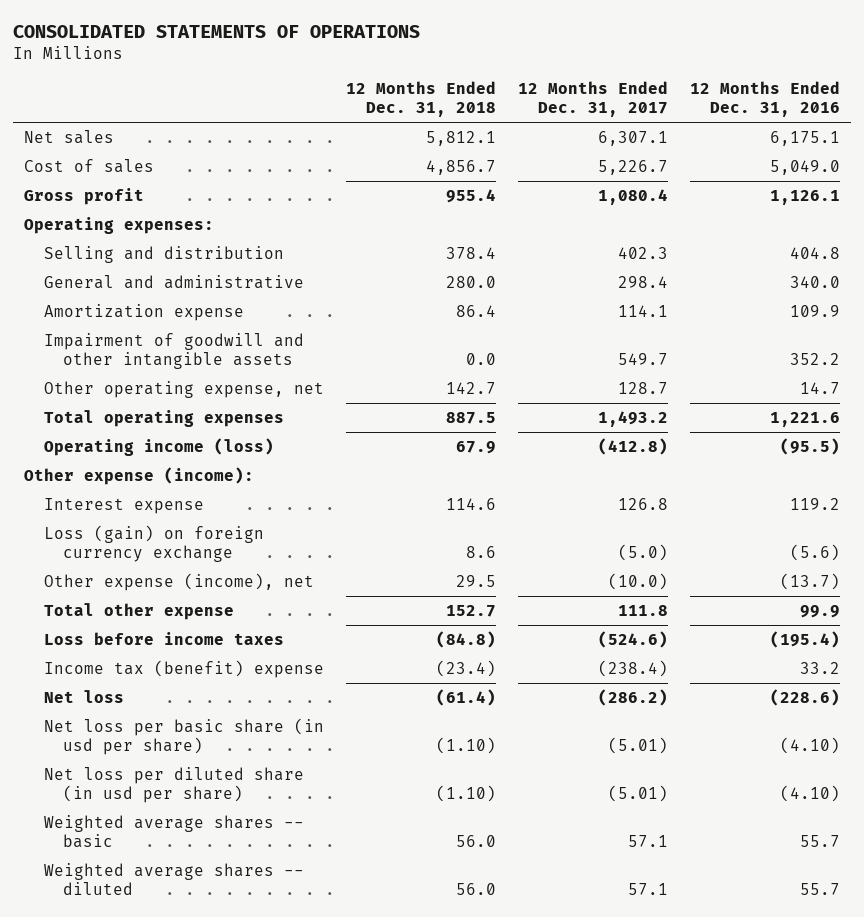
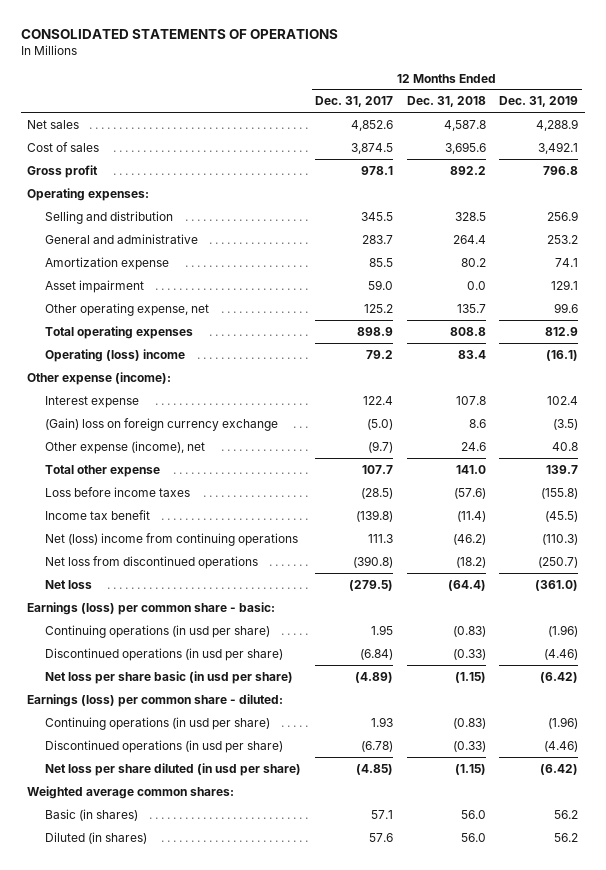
[689,81,840,118] 12 Months Ended Dec. 31, 2016 -> none
none -> [499,96,579,108] Dec. 31, 2019
[425,130,496,146] 5,812.1 -> [443,119,486,131] 4,587.8
[597,130,668,146] 6,307.1 -> [351,119,394,131] 4,852.6
[425,159,496,175] 4,856.7 -> [444,141,486,154] 3,695.6
[597,159,668,175] 5,226.7 -> [351,142,394,154] 3,874.5
[445,188,496,203] 955.4 -> [449,165,486,175] 892.2
[597,188,668,205] 1,080.4 -> [361,165,394,175] 978.1
[445,246,496,259] 378.4 -> [454,211,486,221] 328.5
[617,246,668,259] 402.3 -> [361,211,394,221] 345.5
[445,275,496,288] 280.0 -> [452,234,486,244] 264.4
[617,275,668,288] 298.4 -> [362,234,394,244] 283.7
[455,304,496,317] 86.4 -> [460,257,486,267] 80.2
[617,304,668,317] 114.1 -> [369,257,394,267] 85.5
[43,332,304,370] Impairment of goodwill and other intangible assets -> [45,279,145,293] Asset impairment
[617,353,668,366] 549.7 -> [368,279,394,290] 59.0
[445,381,496,394] 142.7 -> [456,303,486,313] 135.7
[617,381,668,394] 128.7 -> [364,303,394,313] 125.2
[445,411,496,424] 887.5 -> [449,326,486,336] 808.8
[597,410,668,427] 1,493.2 -> [357,326,394,336] 898.9
[43,437,274,456] Operating income (loss) -> [45,348,186,362] Operating (loss) income
[455,440,496,454] 67.9 -> [457,349,486,359] 83.4
[597,437,668,455] (412.8) -> [366,349,394,359] 79.2
[445,497,496,510] 114.6 -> [455,395,486,405] 107.8
[617,497,668,510] 126.8 -> [363,395,394,405] 122.4
[43,524,264,563] Loss (gain) on foreign currency exchange -> [45,417,279,431] (Gain) loss on foreign currency exchange
[455,574,496,587] 29.5 -> [460,441,486,451] 24.6
[607,572,668,590] (10.0) -> [368,440,394,453] (9.7)
[445,604,496,617] 152.7 -> [455,464,486,474] 141.0
[617,604,668,616] 111.8 -> [362,464,394,474] 107.7
[435,630,496,648] (84.8) -> [453,487,486,499] (57.6)
[597,630,668,648] (524.6) -> [361,487,394,499] (28.5)
[43,659,324,678] Income tax (benefit) expense -> [45,509,151,520] Income tax benefit
[435,659,496,677] (23.4) -> [456,510,486,522] (11.4)
[597,659,668,677] (238.4) -> [356,509,394,522] (139.8)
none -> [45,532,299,546] Net (loss) income from continuing operations
none -> [45,555,259,569] Net loss from discontinued operations
[435,688,496,706] (61.4) -> [447,579,486,591] (64.4)
[597,688,668,706] (286.2) -> [349,579,394,591] (279.5)
none -> [27,601,276,615] Earnings (loss) per common share - basic:
none -> [45,624,271,638] Continuing operations (in usd per share)
none -> [45,647,284,661] Discontinued operations (in usd per share)
[43,717,324,756] Net loss per basic share (in usd per share) -> [45,670,294,684] Net loss per share basic (in usd per share)
[435,737,496,755] (1.10) -> [454,671,486,683] (1.15)
[607,737,668,755] (5.01) -> [355,671,394,683] (4.89)
none -> [27,693,284,707] Earnings (loss) per common share - diluted:
none -> [45,716,271,730] Continuing operations (in usd per share)
none -> [45,739,284,753] Discontinued operations (in usd per share)
[43,766,304,804] Net loss per diluted share (in usd per share) -> [45,762,302,776] Net loss per share diluted (in usd per share)
[435,785,496,803] (1.10) -> [454,763,486,775] (1.15)
[607,785,668,803] (5.01) -> [356,763,394,775] (4.85)
none -> [27,785,235,799] Weighted average common shares:
[43,814,304,849] Weighted average shares -- basic -> [45,808,139,821] Basic (in shares)
[43,862,304,896] Weighted average shares -- diluted -> [45,831,148,844] Diluted (in shares)
[627,883,668,896] 57.1 -> [369,832,394,842] 57.6

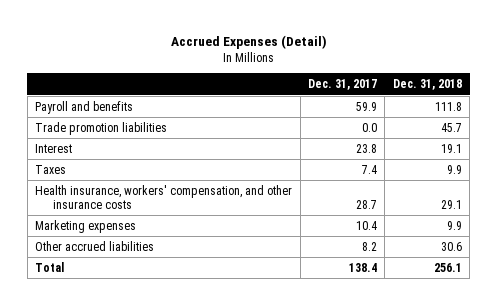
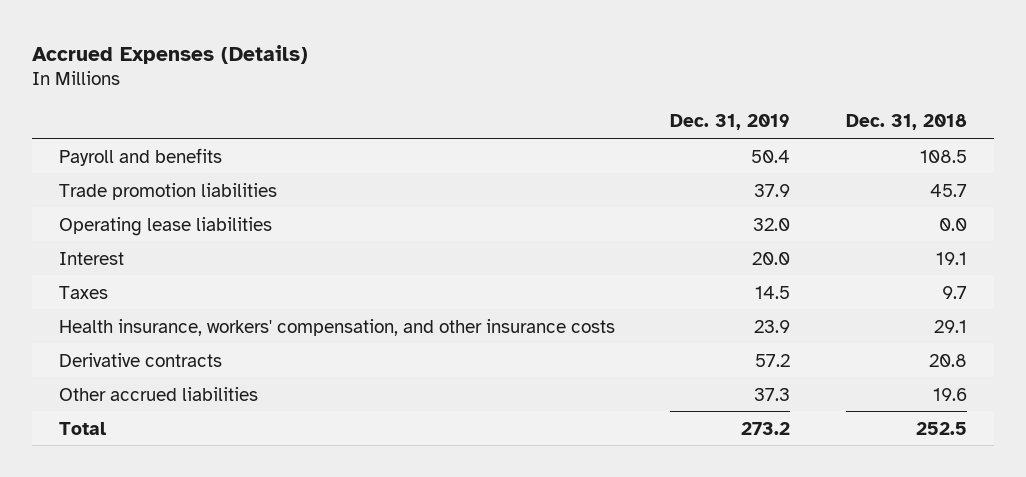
[170,34,327,49] Accrued Expenses (Detail) -> [31,44,308,64] Accrued Expenses (Details)
[308,79,378,91] Dec. 31, 2017 -> none
none -> [670,114,791,131] Dec. 31, 2019
[434,101,462,111] 111.8 -> [919,149,967,163] 108.5
none -> [59,216,273,236] Operating lease liabilities
[446,164,462,174] 9.9 -> [941,285,967,299] 9.7
[35,219,137,233] Marketing expenses -> none
none -> [59,352,223,367] Derivative contracts
[440,241,462,251] 30.6 -> [932,387,967,401] 19.6
[433,262,462,272] 256.1 -> [915,421,967,435] 252.5

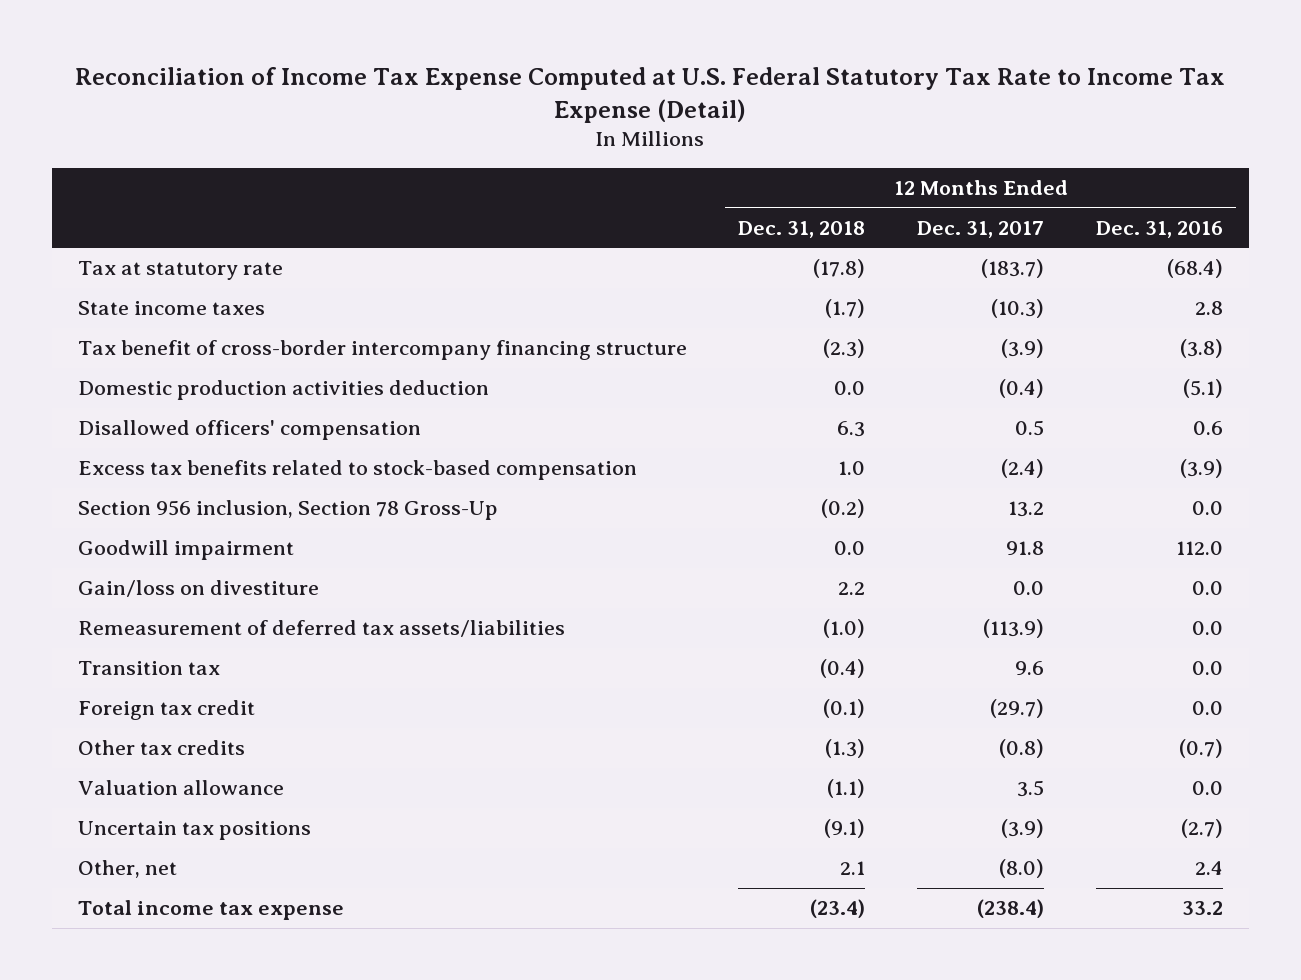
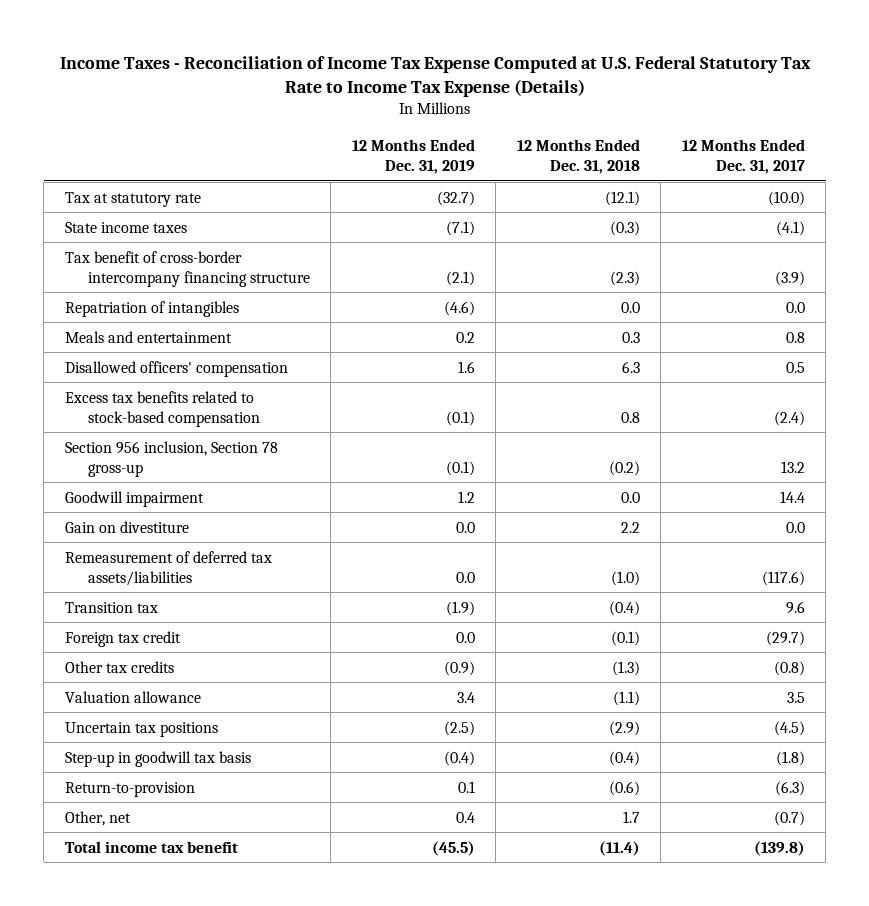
[75,66,1226,123] Reconciliation of Income Tax Expense Computed at U.S. Federal Statutory Tax Rate to Income Tax Expense (Detail) -> [59,55,811,98] Income Taxes - Reconciliation of Income Tax Expense Computed at U.S. Federal Statutory Tax Rate to Income Tax Expense (Details)
[1096,220,1224,238] Dec. 31, 2016 -> none
none -> [351,138,475,174] 12 Months Ended Dec. 31, 2019
[813,259,866,279] (17.8) -> [604,190,640,206] (12.1)
[981,259,1045,279] (183.7) -> [767,190,805,206] (10.0)
[825,299,866,319] (1.7) -> [609,220,640,236] (0.3)
[991,299,1045,319] (10.3) -> [775,220,805,236] (4.1)
[77,380,489,401] Domestic production activities deduction -> none
none -> [64,300,239,317] Repatriation of intangibles
none -> [64,330,232,343] Meals and entertainment
[838,461,866,476] 1.0 -> [620,411,640,423] 0.8
[77,500,498,521] Section 956 inclusion, Section 78 Gross-Up -> [64,440,278,477] Section 956 inclusion, Section 78 gross-up
[1006,541,1045,556] 91.8 -> [779,490,805,503] 14.4
[77,580,319,598] Gain/loss on divestiture -> [64,520,189,533] Gain on divestiture
[983,619,1045,639] (113.9) -> [761,570,805,586] (117.6)
[824,819,866,839] (9.1) -> [608,720,640,736] (2.9)
[1001,819,1045,839] (3.9) -> [773,720,805,736] (4.5)
none -> [64,750,251,767] Step-up in goodwill tax basis
none -> [64,781,195,797] Return-to-provision
[840,861,866,876] 2.1 -> [622,810,640,823] 1.7
[999,859,1045,879] (8.0) -> [773,810,805,826] (0.7)
[77,900,344,921] Total income tax expense -> [64,840,238,853] Total income tax benefit
[810,899,866,919] (23.4) -> [598,840,640,856] (11.4)
[977,899,1045,919] (238.4) -> [753,840,805,856] (139.8)

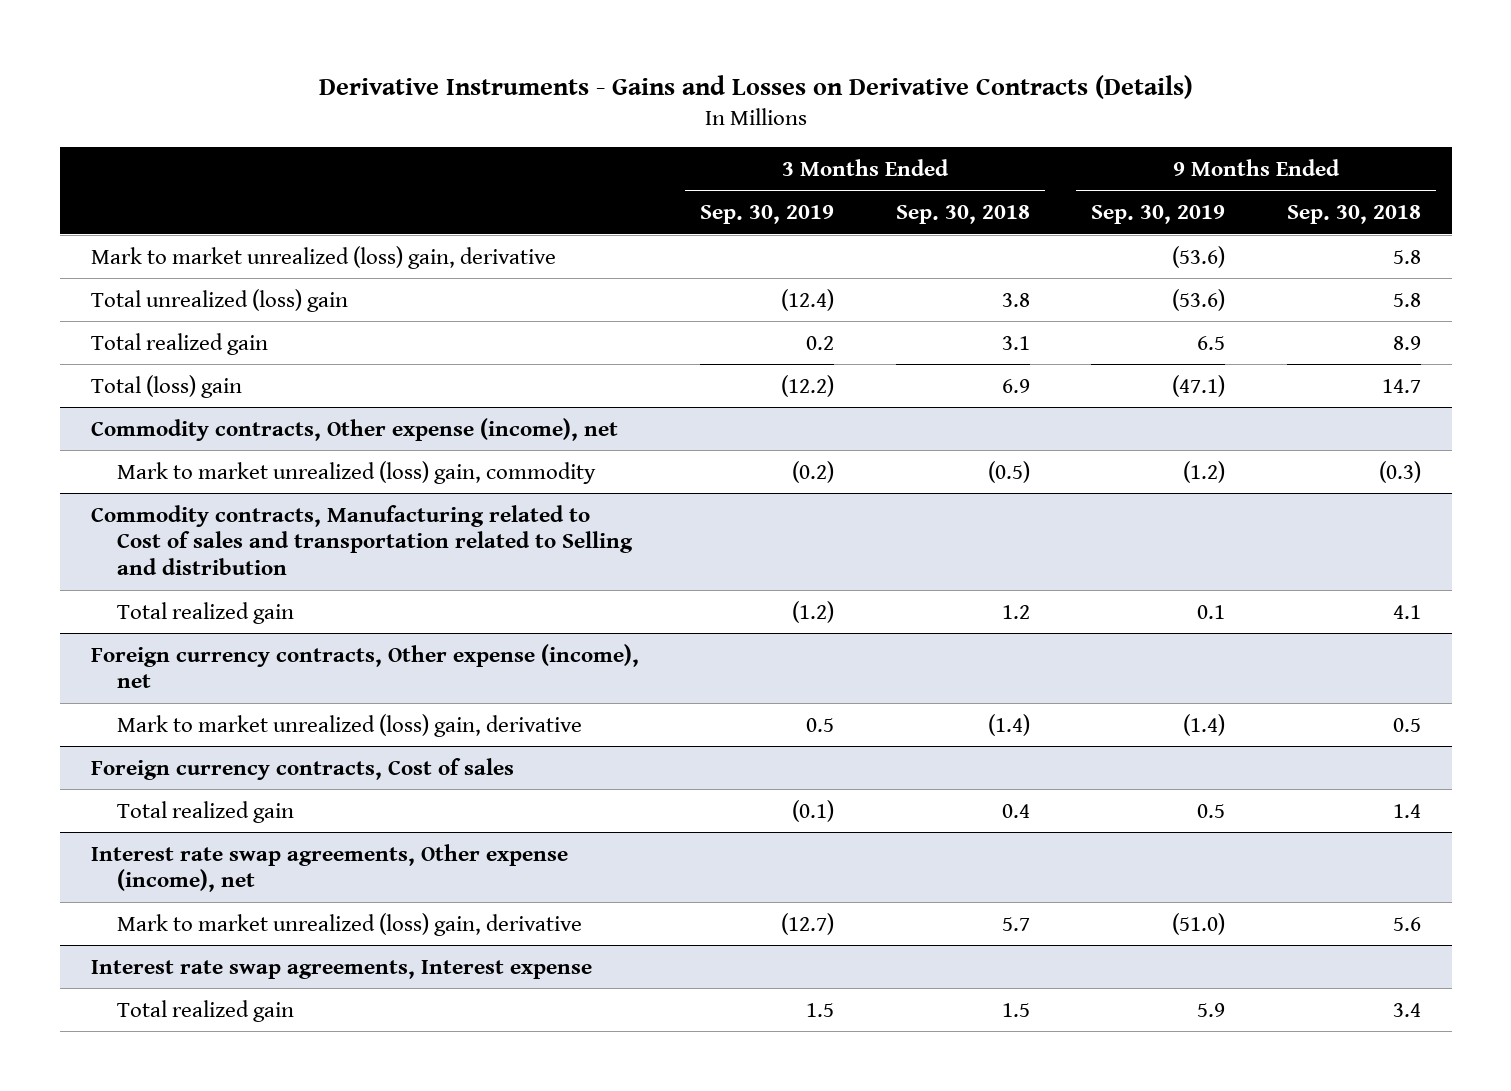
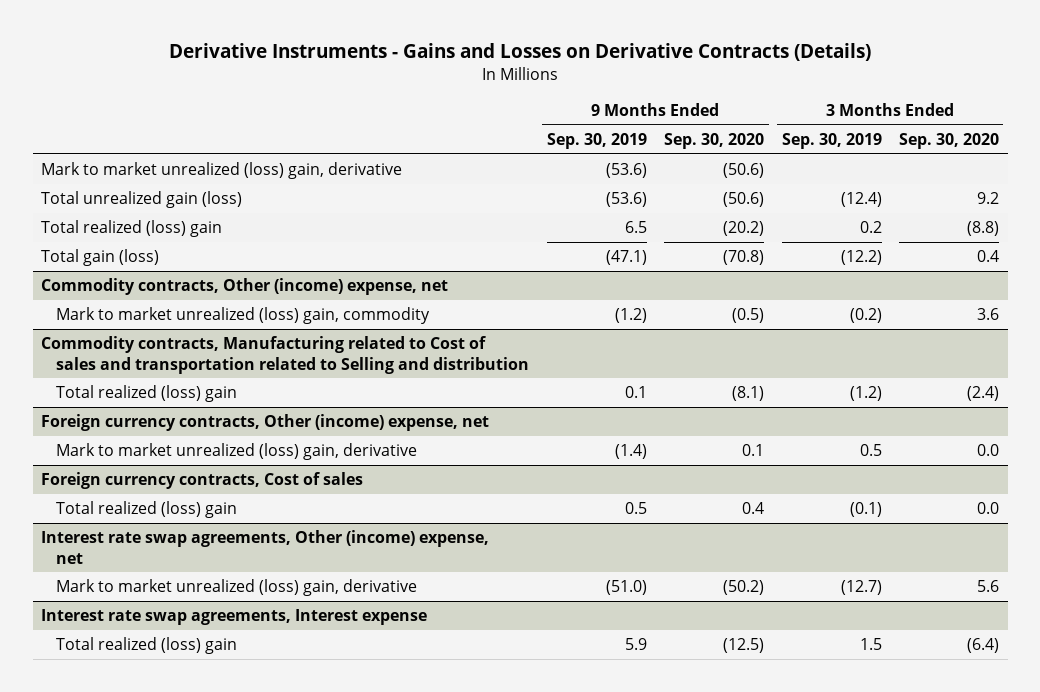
[895,205,1030,225] Sep. 30, 2018 -> none
[1286,205,1421,225] Sep. 30, 2018 -> none
none -> [664,133,765,150] Sep. 30, 2020
none -> [899,133,1000,150] Sep. 30, 2020
[90,288,348,312] Total unrealized (loss) gain -> [41,191,243,209] Total unrealized gain (loss)
[90,332,268,355] Total realized gain -> [41,220,223,238] Total realized (loss) gain
[90,374,242,398] Total (loss) gain -> [41,249,160,267] Total gain (loss)
[90,417,618,441] Commodity contracts, Other expense (income), net -> [41,278,449,296] Commodity contracts, Other (income) expense, net
[116,601,294,624] Total realized gain -> [56,385,238,403] Total realized (loss) gain
[90,643,639,689] Foreign currency contracts, Other expense (income), net -> [41,414,490,432] Foreign currency contracts, Other (income) expense, net
[116,800,294,823] Total realized gain -> [56,501,238,519] Total realized (loss) gain
[90,843,568,893] Interest rate swap agreements, Other expense (income), net -> [41,530,490,564] Interest rate swap agreements, Other (income) expense, net
[116,999,294,1022] Total realized gain -> [56,637,238,655] Total realized (loss) gain

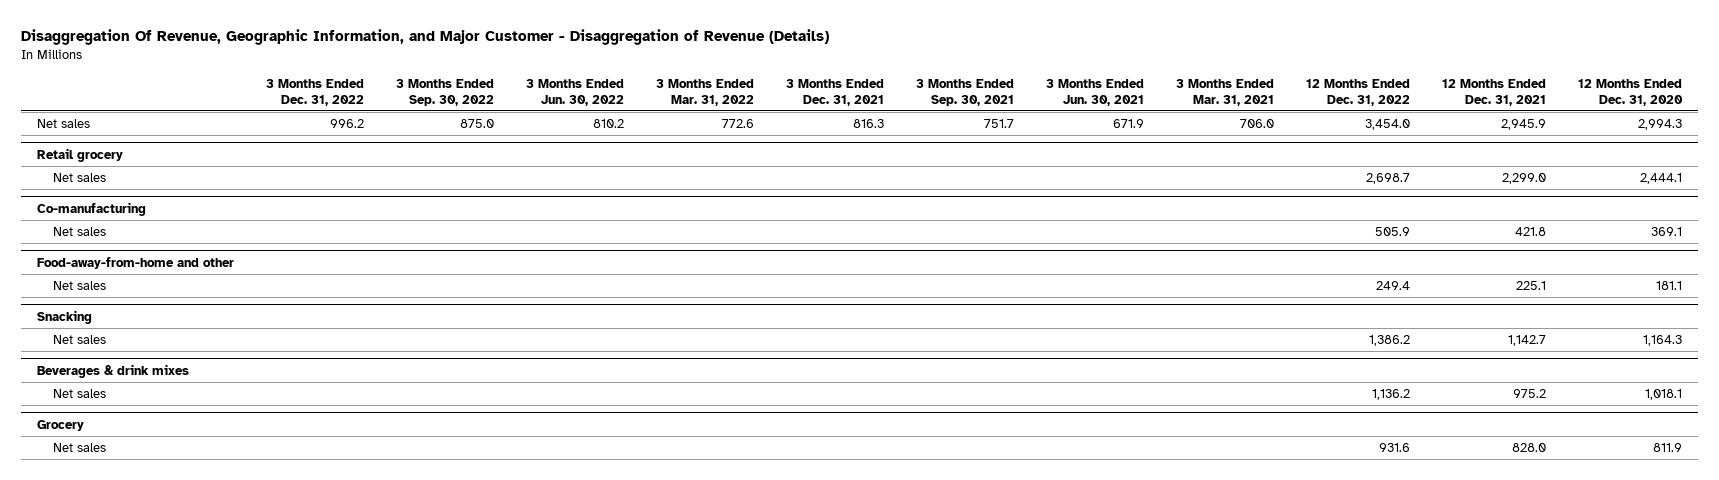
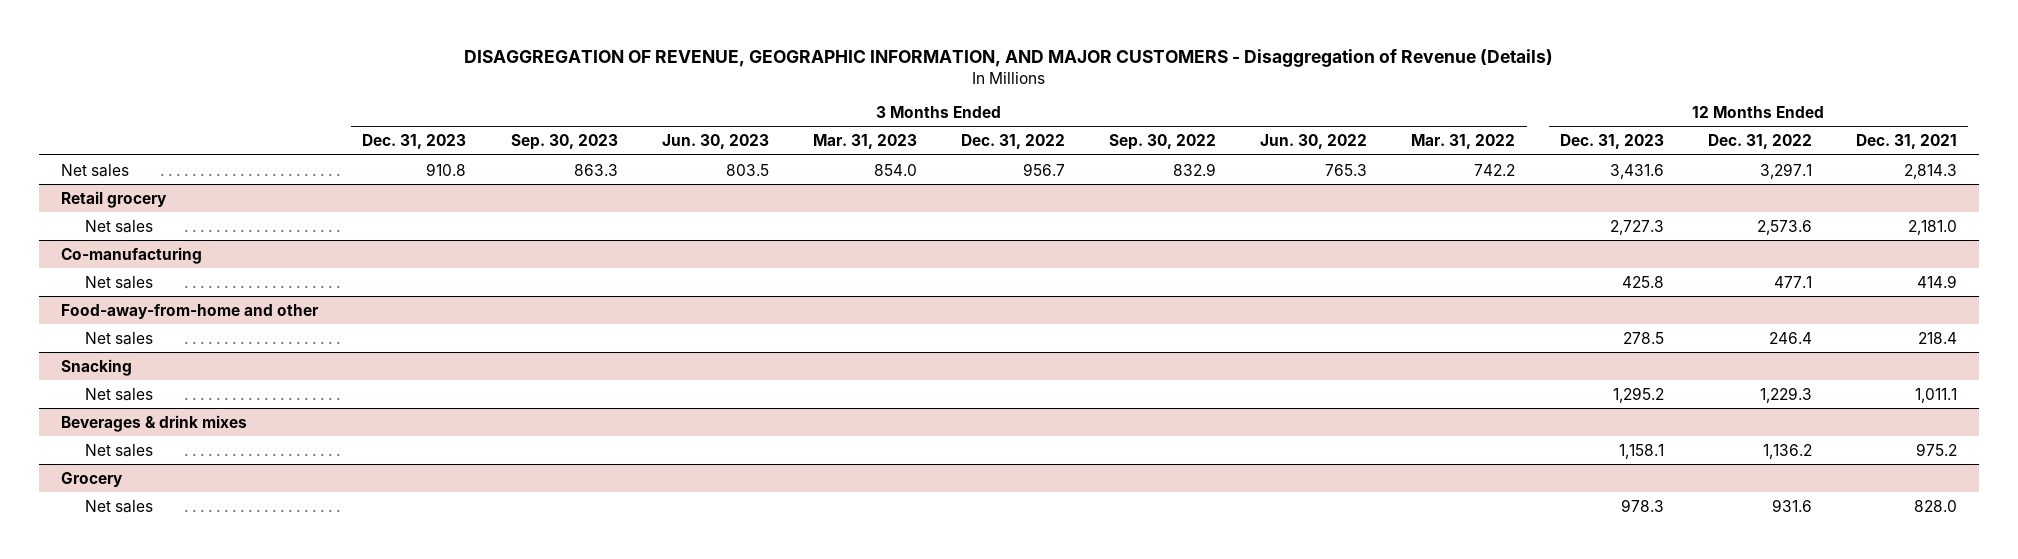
[21,29,830,46] Disaggregation Of Revenue, Geographic Information, and Major Customer - Disaggregation of Revenue (Details) -> [464,48,1554,67] DISAGGREGATION OF REVENUE, GEOGRAPHIC INFORMATION, AND MAJOR CUSTOMERS - Disaggregation of Revenue (Details)
[785,79,884,106] 3 Months Ended Dec. 31, 2021 -> none
[915,79,1014,106] 3 Months Ended Sep. 30, 2021 -> none
[1045,79,1144,106] 3 Months Ended Jun. 30, 2021 -> none
[1175,79,1274,106] 3 Months Ended Mar. 31, 2021 -> none
[1577,79,1683,106] 12 Months Ended Dec. 31, 2020 -> none
none -> [362,134,467,150] Dec. 31, 2023
none -> [510,134,618,151] Sep. 30, 2023
none -> [661,134,769,150] Jun. 30, 2023
none -> [812,134,917,150] Mar. 31, 2023
none -> [1559,134,1664,150] Dec. 31, 2023
[330,118,365,128] 996.2 -> [1023,162,1066,176] 956.7
[460,118,495,128] 875.0 -> [1173,162,1217,176] 832.9
[592,118,624,128] 810.2 -> [1325,163,1368,176] 765.3
[721,118,754,128] 772.6 -> [1474,163,1516,176] 742.2
[1364,118,1410,130] 3,454.0 -> [1759,162,1812,179] 3,297.1
[1500,118,1546,130] 2,945.9 -> [1903,163,1957,179] 2,814.3
[1365,172,1410,184] 2,698.7 -> [1756,219,1812,235] 2,573.6
[1501,172,1546,184] 2,299.0 -> [1907,219,1957,235] 2,181.0
[1374,226,1410,236] 505.9 -> [1773,275,1812,288] 477.1
[1514,226,1546,236] 421.8 -> [1916,274,1957,288] 414.9
[1375,280,1410,290] 249.4 -> [1768,331,1812,344] 246.4
[1515,280,1546,290] 225.1 -> [1917,331,1957,344] 218.4
[1368,334,1410,346] 1,386.2 -> [1759,386,1812,403] 1,229.3
[1507,334,1546,346] 1,142.7 -> [1914,387,1957,403] 1,011.1

